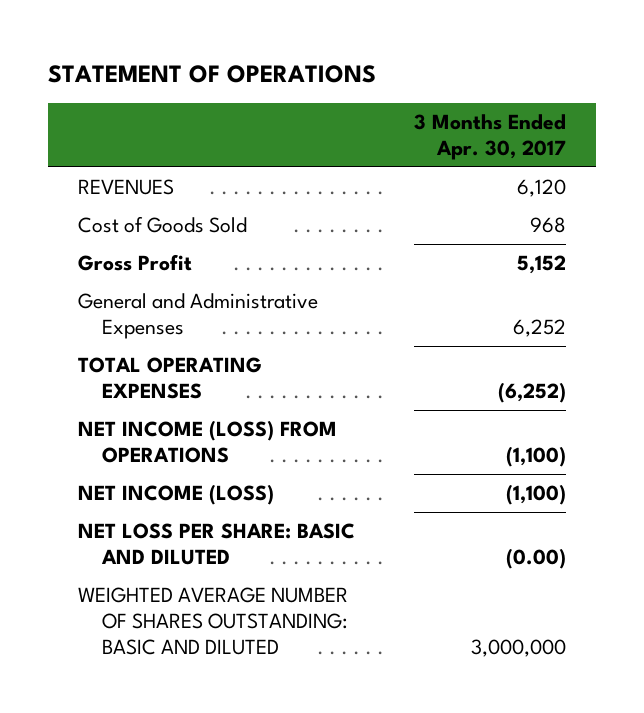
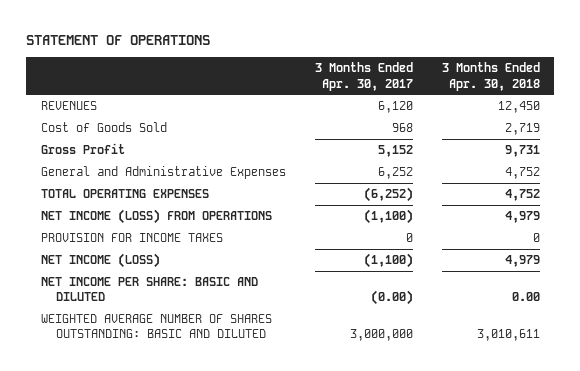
none -> [441,62,540,91] 3 Months Ended Apr. 30, 2018
none -> [40,233,223,243] PROVISION FOR INCOME TAXES
[77,523,355,565] NET LOSS PER SHARE: BASIC AND DILUTED -> [40,277,258,302] NET INCOME PER SHARE: BASIC AND DILUTED

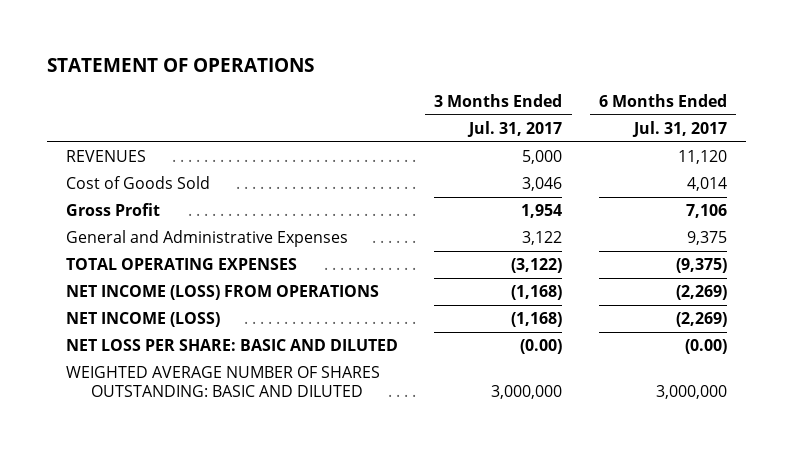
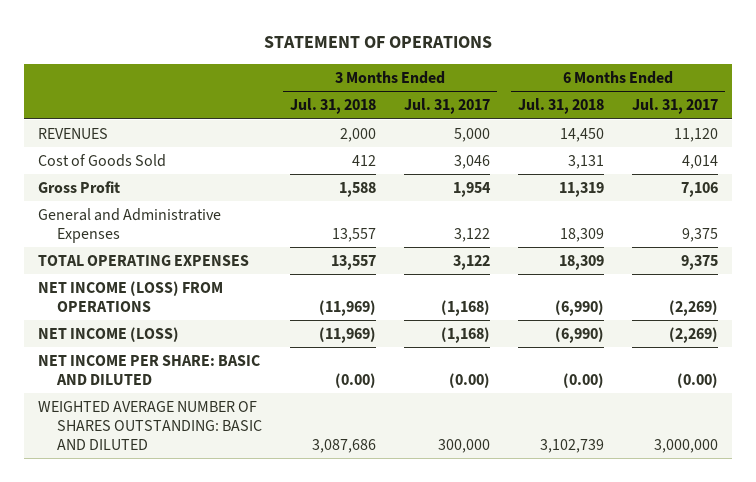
none -> [290,98,377,115] Jul. 31, 2018
none -> [518,98,605,115] Jul. 31, 2018
[511,258,563,274] (3,122) -> [453,254,491,270] 3,122
[676,258,728,274] (9,375) -> [681,254,719,270] 9,375
[65,339,398,352] NET LOSS PER SHARE: BASIC AND DILUTED -> [37,354,260,385] NET INCOME PER SHARE: BASIC AND DILUTED
[491,384,563,399] 3,000,000 -> [438,438,491,453] 300,000

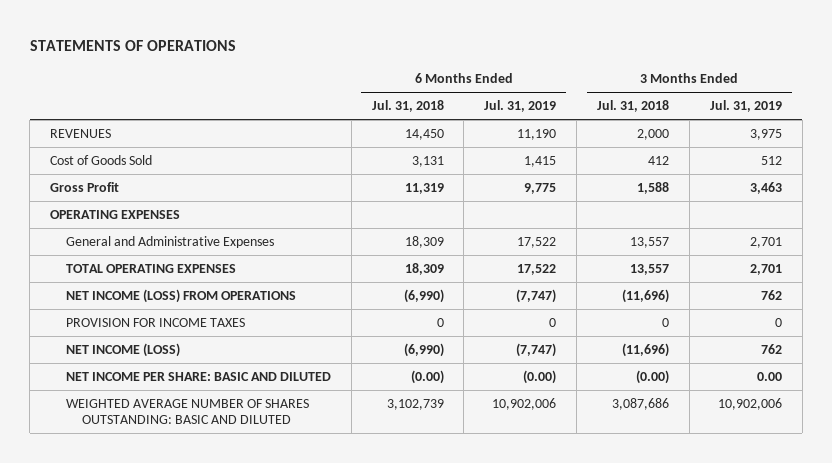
[264,36,493,49] STATEMENT OF OPERATIONS -> [29,40,236,52] STATEMENTS OF OPERATIONS
[404,98,491,115] Jul. 31, 2017 -> none
[632,98,719,115] Jul. 31, 2017 -> none
none -> [484,100,557,113] Jul. 31, 2019
none -> [709,100,782,113] Jul. 31, 2019
none -> [50,210,181,220] OPERATING EXPENSES
[319,299,377,316] (11,969) -> [621,289,669,304] (11,696)
none -> [65,318,245,328] PROVISION FOR INCOME TAXES
[319,326,377,343] (11,969) -> [621,343,669,358] (11,696)

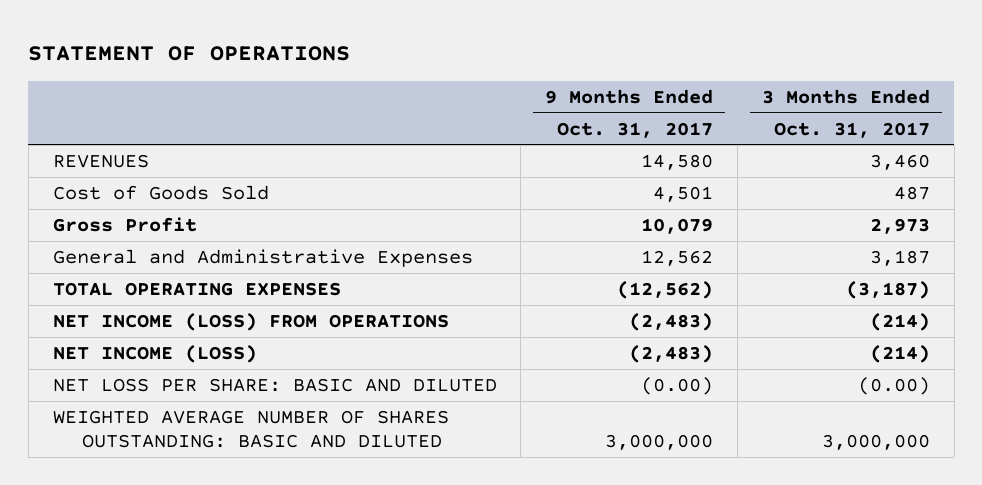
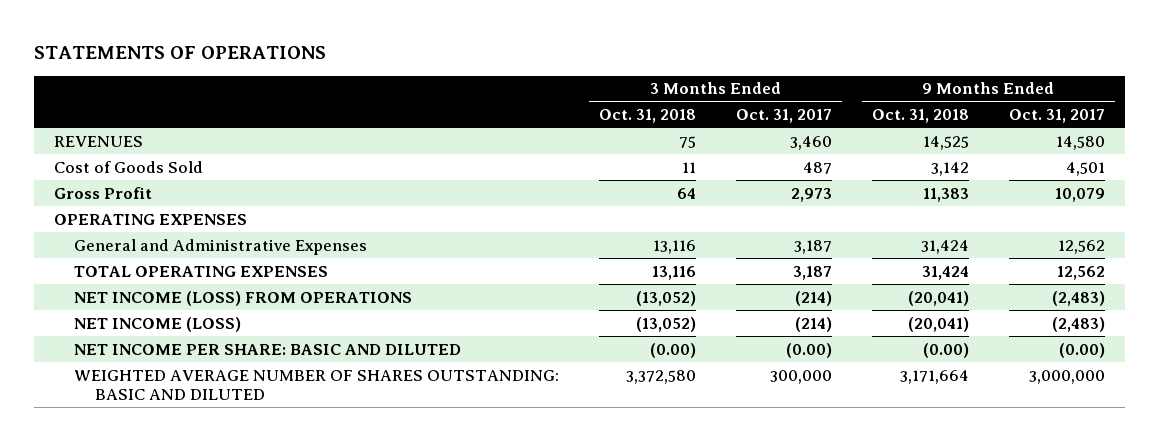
[28,46,351,62] STATEMENT OF OPERATIONS -> [34,46,327,60] STATEMENTS OF OPERATIONS
none -> [599,109,697,124] Oct. 31, 2018
none -> [872,109,970,124] Oct. 31, 2018
none -> [53,213,247,225] OPERATING EXPENSES
[617,280,714,299] (12,562) -> [1056,265,1105,280] 12,562
[845,280,930,299] (3,187) -> [793,265,833,280] 3,187
[52,377,497,392] NET LOSS PER SHARE: BASIC AND DILUTED -> [74,343,462,355] NET INCOME PER SHARE: BASIC AND DILUTED
[821,434,930,451] 3,000,000 -> [770,369,833,384] 300,000

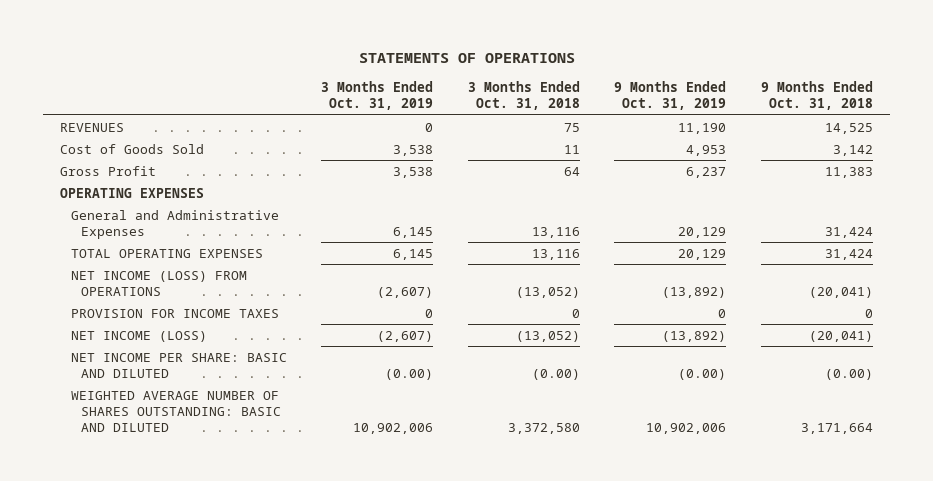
[736,109,833,124] Oct. 31, 2017 -> none
[1008,109,1105,124] Oct. 31, 2017 -> none
none -> [321,81,434,111] 3 Months Ended Oct. 31, 2019
none -> [614,81,727,111] 9 Months Ended Oct. 31, 2019
none -> [70,308,279,318] PROVISION FOR INCOME TAXES

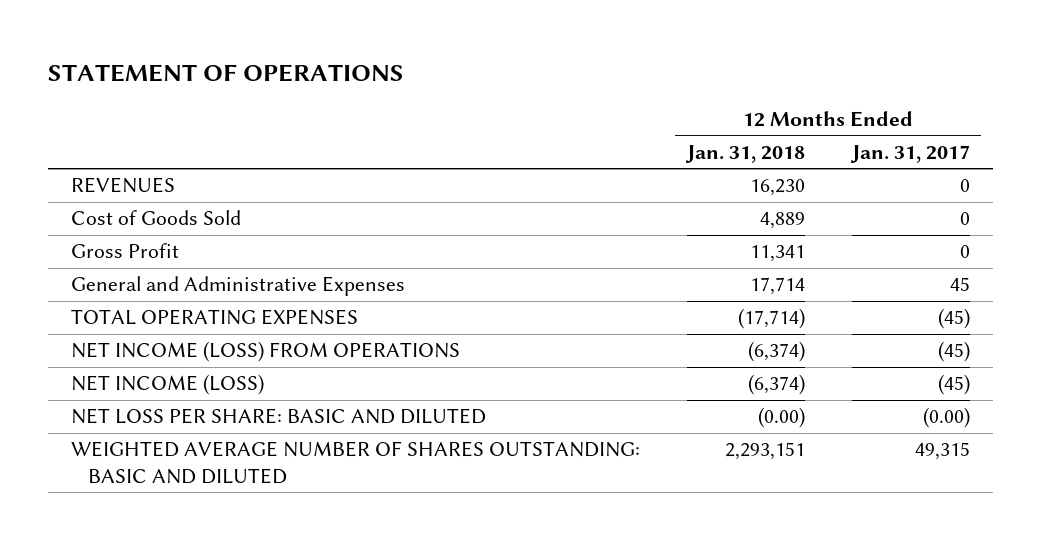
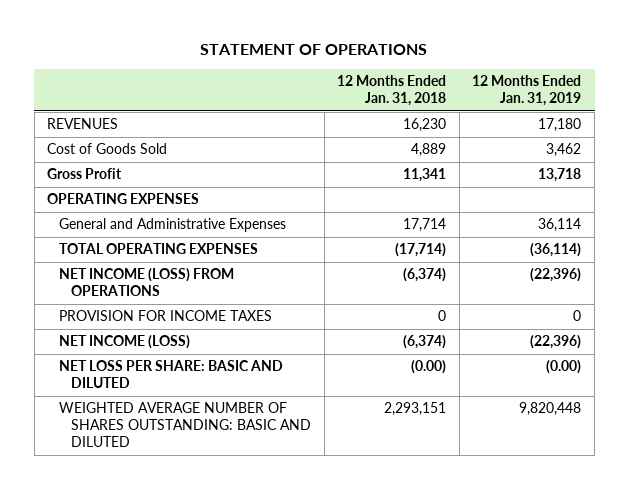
[849,145,970,164] Jan. 31, 2017 -> none
none -> [472,75,582,107] 12 Months Ended Jan. 31, 2019
none -> [47,193,200,205] OPERATING EXPENSES
none -> [59,310,273,322] PROVISION FOR INCOME TAXES

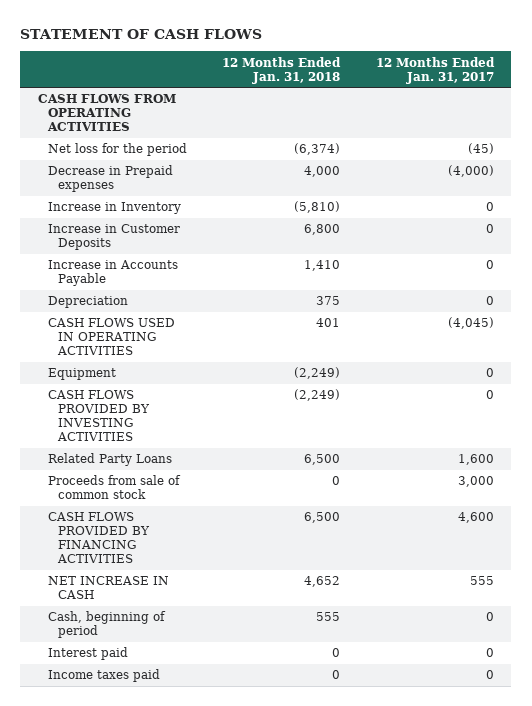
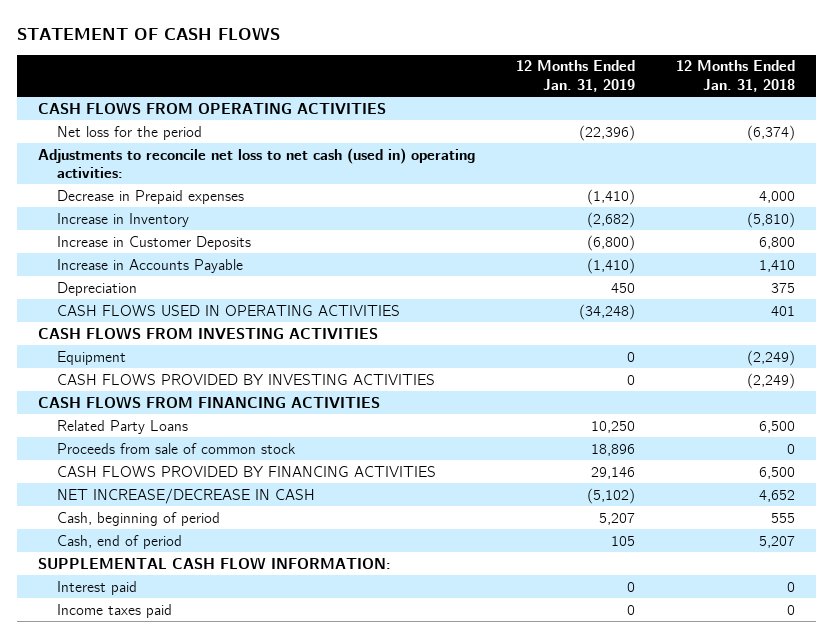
[375,56,495,84] 12 Months Ended Jan. 31, 2017 -> none
none -> [515,60,635,92] 12 Months Ended Jan. 31, 2019
none -> [37,147,475,179] Adjustments to reconcile net loss to net cash (used in) operating activities:
none -> [37,326,378,339] CASH FLOWS FROM INVESTING ACTIVITIES
none -> [37,395,380,408] CASH FLOWS FROM FINANCING ACTIVITIES
[48,576,170,600] NET INCREASE IN CASH -> [57,487,316,504] NET INCREASE/DECREASE IN CASH
none -> [57,534,183,549] Cash, end of period
none -> [37,556,391,569] SUPPLEMENTAL CASH FLOW INFORMATION:

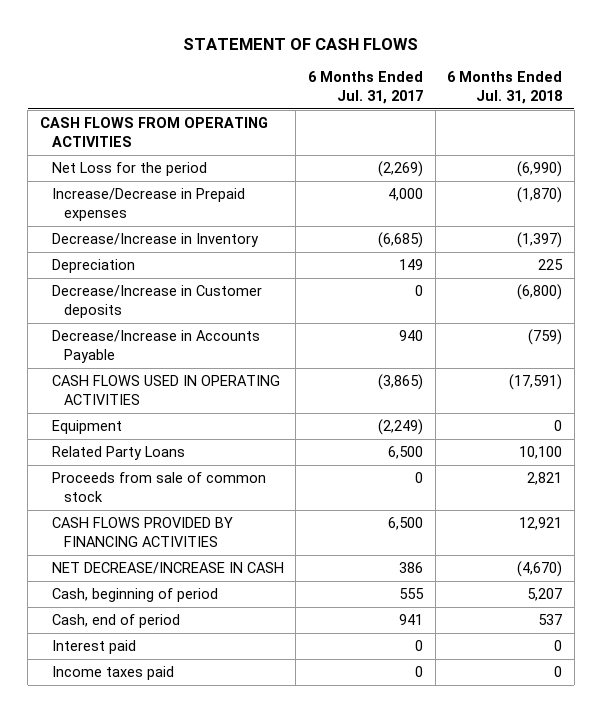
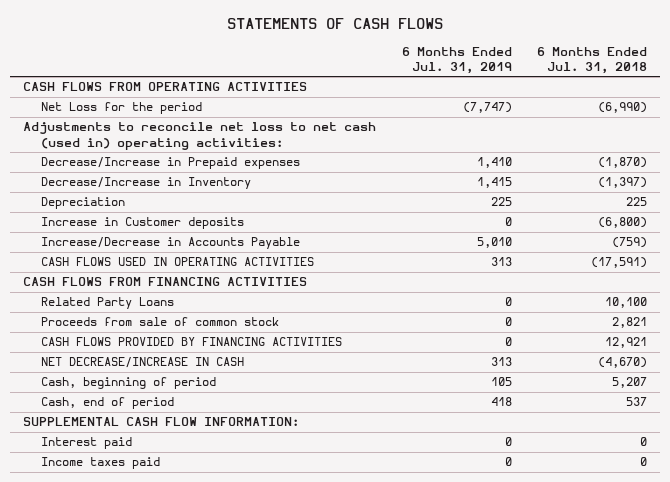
[182,37,418,50] STATEMENT OF CASH FLOWS -> [227,17,444,29] STATEMENTS OF CASH FLOWS
[307,71,423,104] 6 Months Ended Jul. 31, 2017 -> none
none -> [401,46,512,75] 6 Months Ended Jul. 31, 2019
none -> [22,122,376,151] Adjustments to reconcile net loss to net cash (used in) operating activities:
[51,188,245,221] Increase/Decrease in Prepaid expenses -> [40,157,300,170] Decrease/Increase in Prepaid expenses
[51,285,262,318] Decrease/Increase in Customer deposits -> [40,217,244,230] Increase in Customer deposits
[51,330,260,363] Decrease/Increase in Accounts Payable -> [40,237,300,250] Increase/Decrease in Accounts Payable
[51,420,122,435] Equipment -> none
none -> [22,277,307,287] CASH FLOWS FROM FINANCING ACTIVITIES
none -> [22,417,299,427] SUPPLEMENTAL CASH FLOW INFORMATION:

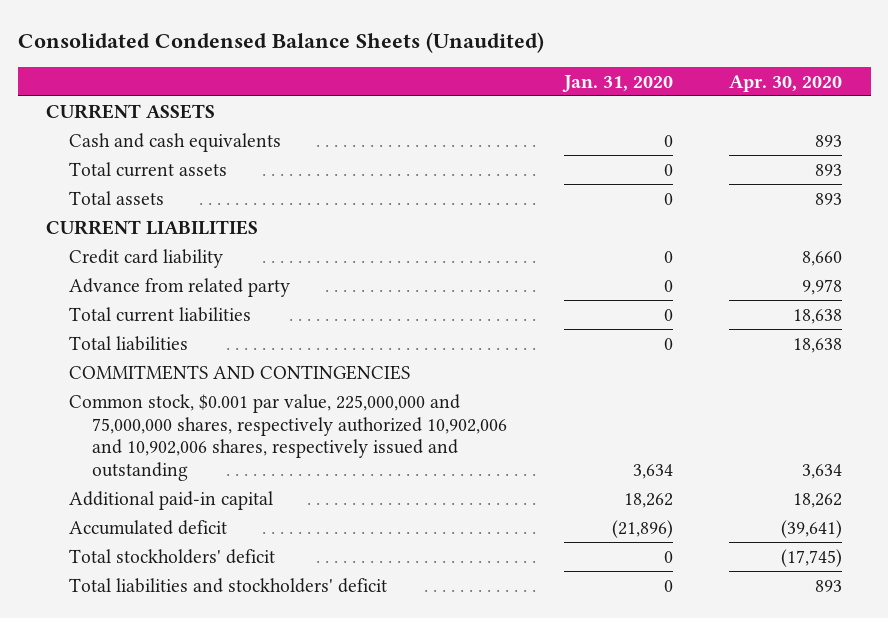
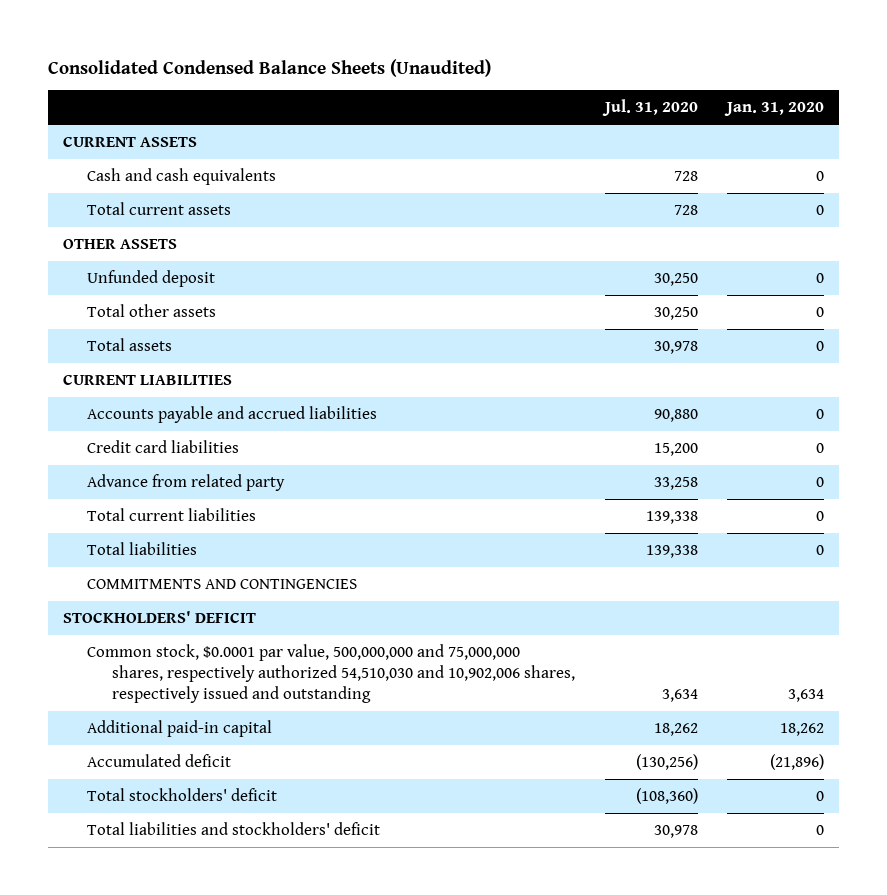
[729,74,843,92] Apr. 30, 2020 -> none
none -> [601,99,698,117] Jul. 31, 2020
none -> [62,239,177,250] OTHER ASSETS
none -> [87,270,216,288] Unfunded deposit
none -> [87,304,217,318] Total other assets
none -> [87,406,378,424] Accounts payable and accrued liabilities
[69,248,224,268] Credit card liability -> [87,440,240,454] Credit card liabilities
none -> [62,611,256,624] STOCKHOLDERS' DEFICIT
[69,393,508,482] Common stock, $0.001 par value, 225,000,000 and 75,000,000 shares, respectively authorized 10,902,006 and 10,902,006 shares, respectively issued and outstanding -> [87,644,575,704] Common stock, $0.0001 par value, 500,000,000 and 75,000,000 shares, respectively authorized 54,510,030 and 10,902,006 shares, respectively issued and outstanding

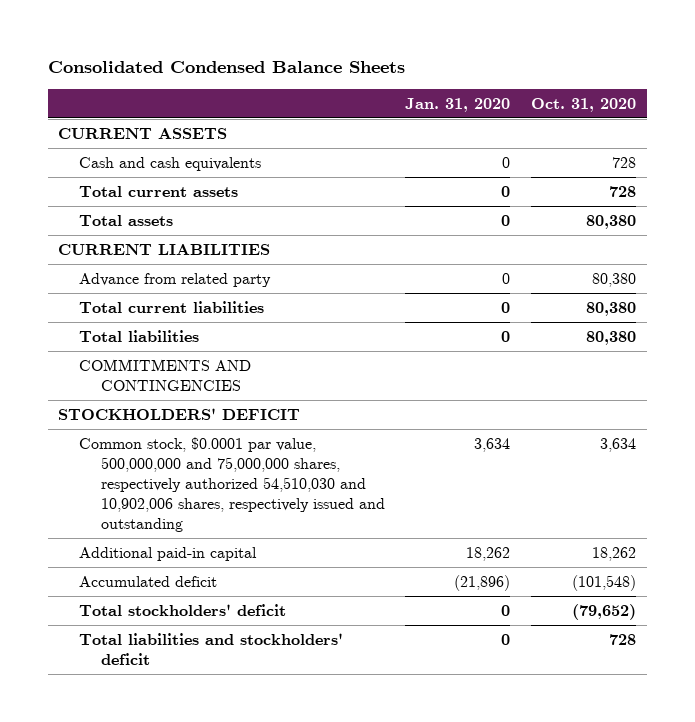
[47,58,491,77] Consolidated Condensed Balance Sheets (Unaudited) -> [48,60,406,73] Consolidated Condensed Balance Sheets
[601,99,698,117] Jul. 31, 2020 -> none
none -> [531,97,637,112] Oct. 31, 2020
[62,239,177,250] OTHER ASSETS -> none
[87,270,216,288] Unfunded deposit -> none
[87,304,217,318] Total other assets -> none
[87,406,378,424] Accounts payable and accrued liabilities -> none
[87,440,240,454] Credit card liabilities -> none

